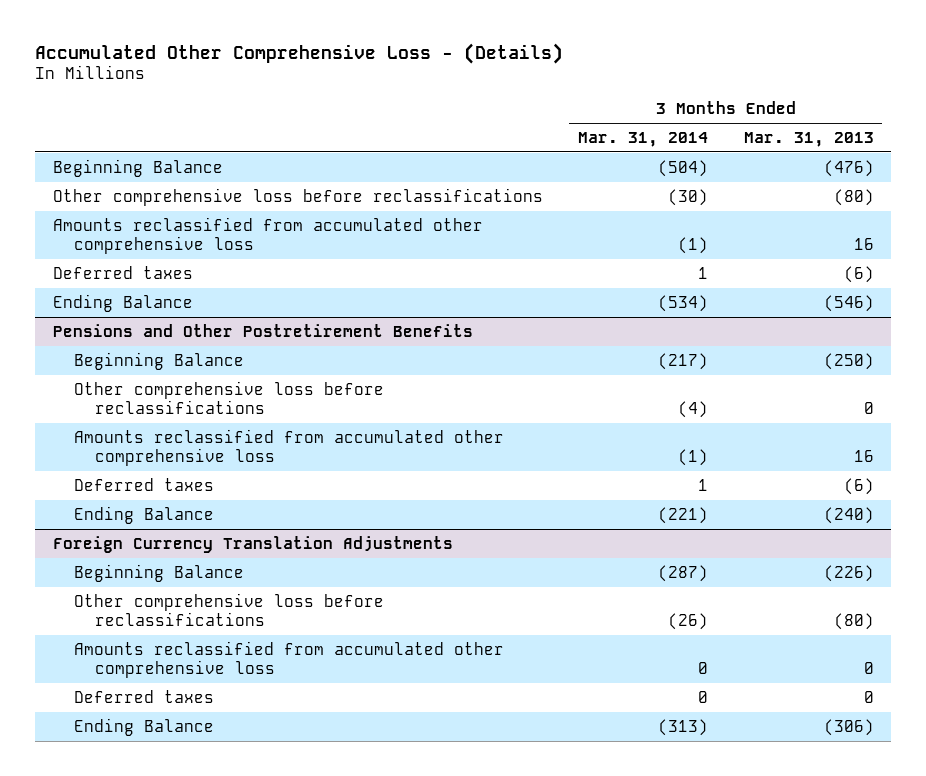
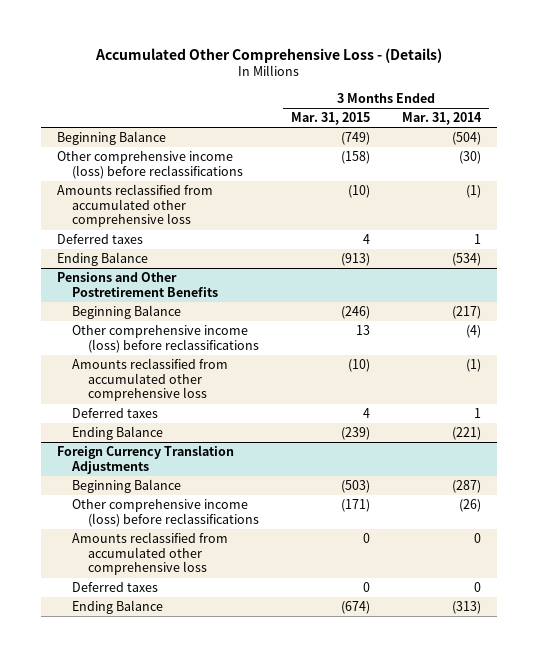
[743,131,874,147] Mar. 31, 2013 -> none
none -> [290,112,370,126] Mar. 31, 2015
[52,187,543,206] Other comprehensive loss before reclassifications -> [56,151,244,179] Other comprehensive income (loss) before reclassifications
[73,380,384,414] Other comprehensive loss before reclassifications -> [72,325,259,353] Other comprehensive income (loss) before reclassifications
[73,592,384,626] Other comprehensive loss before reclassifications -> [72,499,259,527] Other comprehensive income (loss) before reclassifications

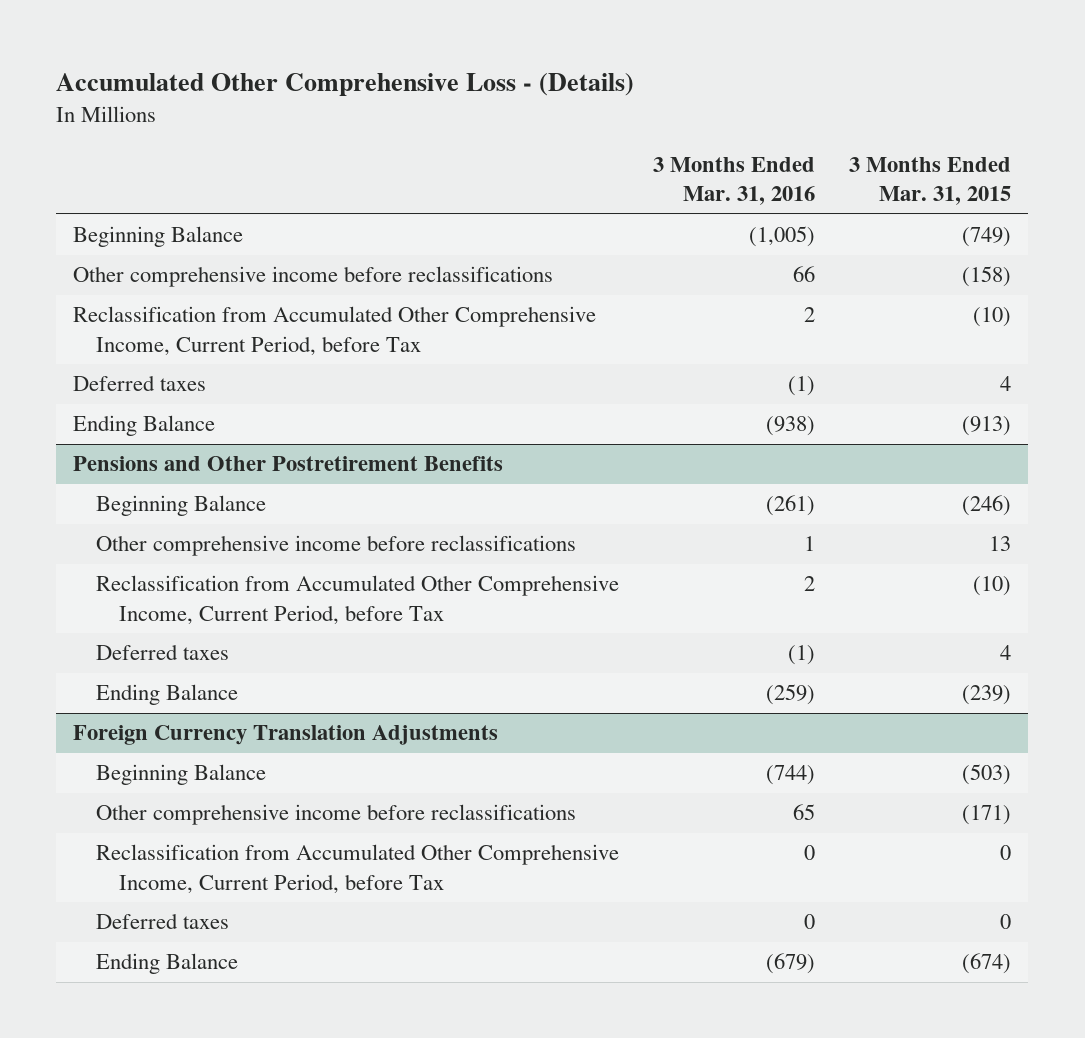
[402,112,483,126] Mar. 31, 2014 -> none
none -> [653,157,816,206] 3 Months Ended Mar. 31, 2016
[56,184,213,228] Amounts reclassified from accumulated other comprehensive loss -> none
[56,151,244,179] Other comprehensive income (loss) before reclassifications -> [73,266,554,288] Other comprehensive income before reclassifications
none -> [73,306,597,356] Reclassification from Accumulated Other Comprehensive Income, Current Period, before Tax
[72,358,229,402] Amounts reclassified from accumulated other comprehensive loss -> none
[72,325,259,353] Other comprehensive income (loss) before reclassifications -> [96,535,577,557] Other comprehensive income before reclassifications
none -> [96,575,620,625] Reclassification from Accumulated Other Comprehensive Income, Current Period, before Tax
[72,532,229,576] Amounts reclassified from accumulated other comprehensive loss -> none
[72,499,259,527] Other comprehensive income (loss) before reclassifications -> [96,804,577,826] Other comprehensive income before reclassifications
none -> [96,844,620,894] Reclassification from Accumulated Other Comprehensive Income, Current Period, before Tax

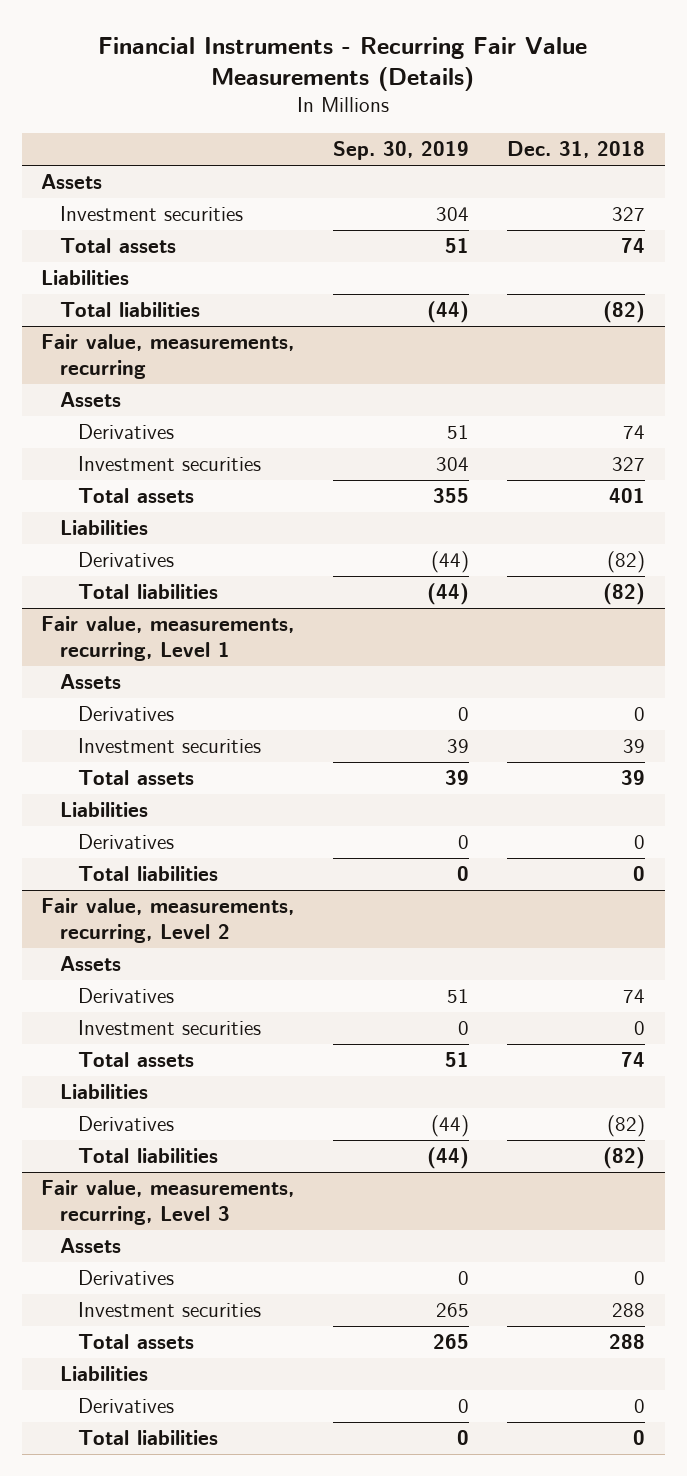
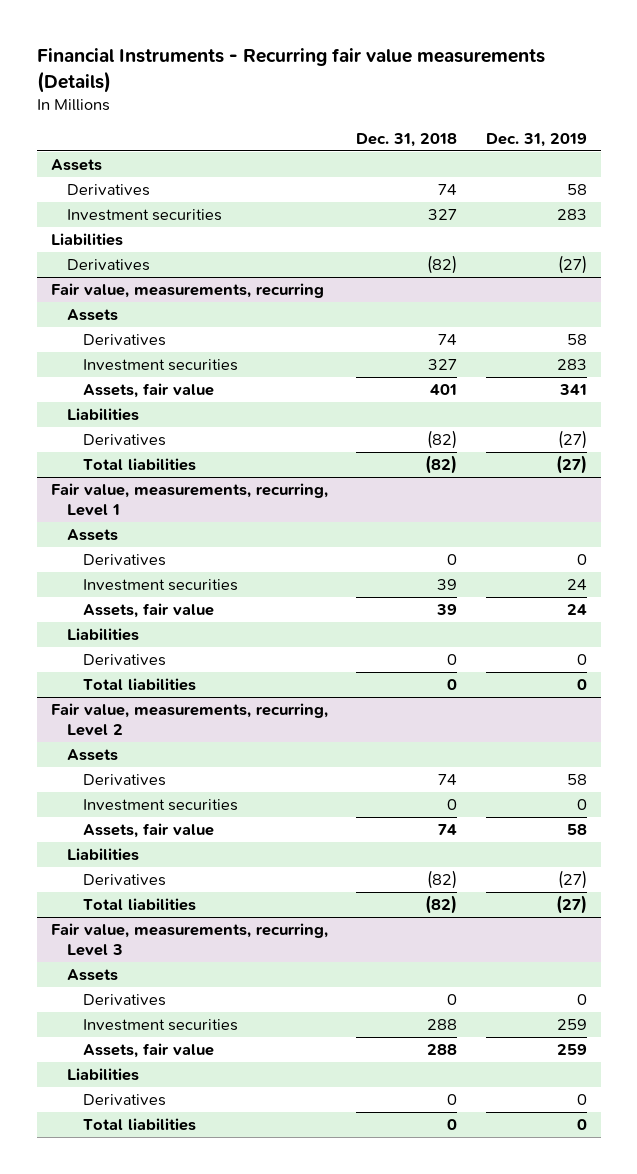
[98,36,588,91] Financial Instruments - Recurring Fair Value Measurements (Details) -> [36,48,545,93] Financial Instruments - Recurring fair value measurements (Details)
[332,140,469,160] Sep. 30, 2019 -> none
none -> [485,132,587,147] Dec. 31, 2019
none -> [66,183,150,196] Derivatives
[59,238,176,254] Total assets -> none
[59,302,200,318] Total liabilities -> none
none -> [66,258,150,271] Derivatives
[78,488,195,504] Total assets -> [83,382,215,398] Assets, fair value
[78,770,195,786] Total assets -> [83,602,215,618] Assets, fair value
[78,1052,195,1068] Total assets -> [83,822,215,838] Assets, fair value
[78,1334,195,1350] Total assets -> [83,1042,215,1058] Assets, fair value

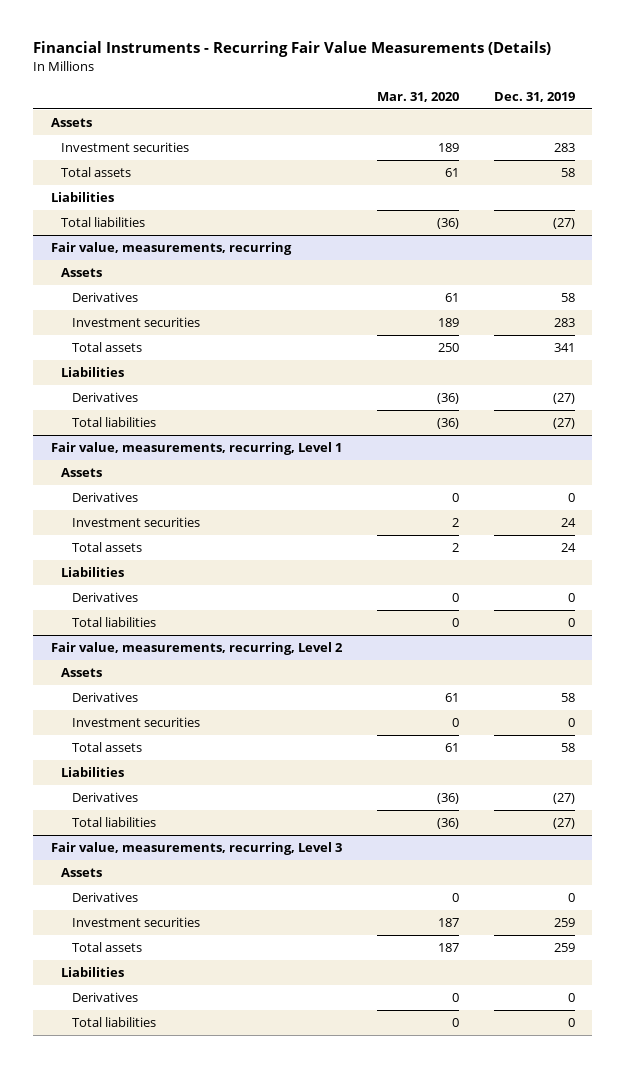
[36,48,545,93] Financial Instruments - Recurring fair value measurements (Details) -> [33,41,552,58] Financial Instruments - Recurring Fair Value Measurements (Details)
[356,132,458,147] Dec. 31, 2018 -> none
none -> [376,91,459,102] Mar. 31, 2020
[66,183,150,196] Derivatives -> none
none -> [61,167,132,178] Total assets
[66,258,150,271] Derivatives -> none
none -> [61,217,146,228] Total liabilities
[83,382,215,398] Assets, fair value -> [71,342,142,353] Total assets
[83,602,215,618] Assets, fair value -> [71,542,142,553] Total assets
[83,822,215,838] Assets, fair value -> [71,742,142,753] Total assets
[83,1042,215,1058] Assets, fair value -> [71,942,142,953] Total assets

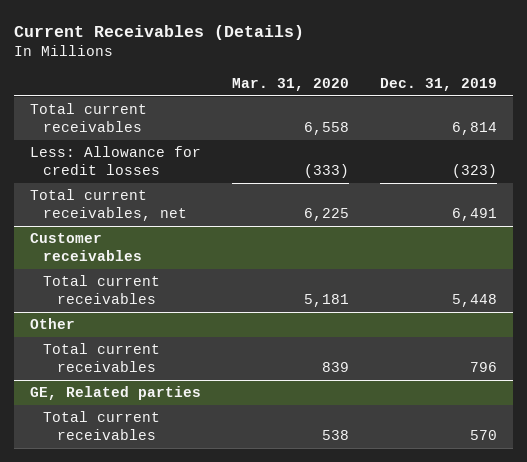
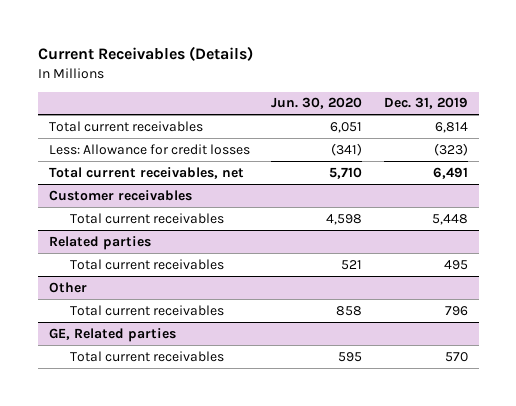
[231,77,349,91] Mar. 31, 2020 -> none
none -> [271,97,363,110] Jun. 30, 2020
none -> [48,235,151,250] Related parties
none -> [70,258,225,270] Total current receivables

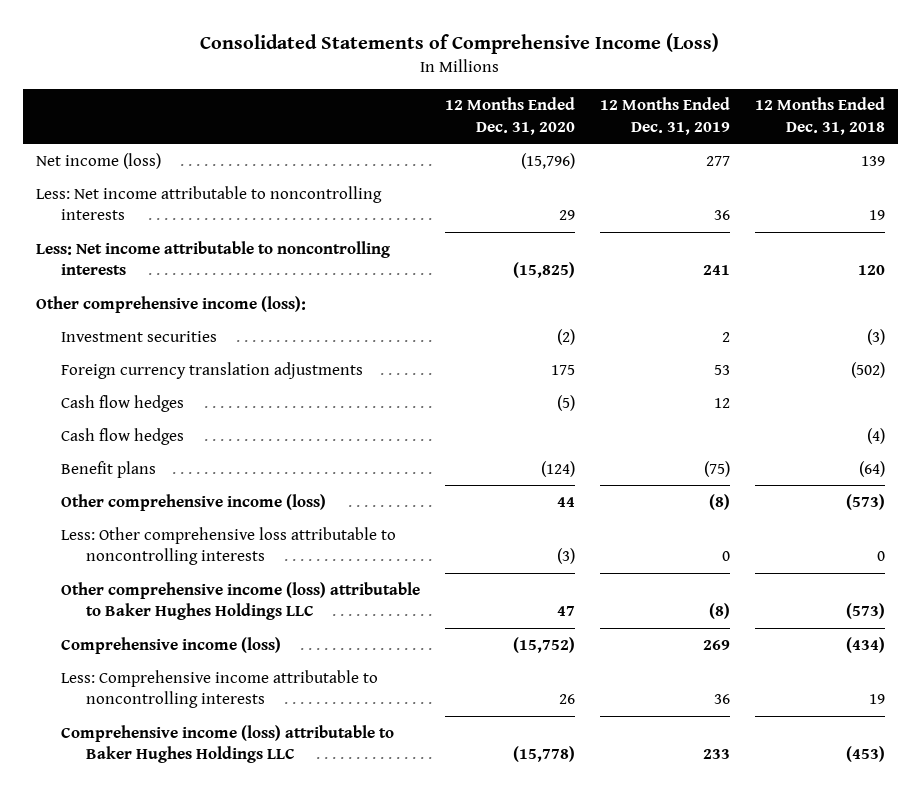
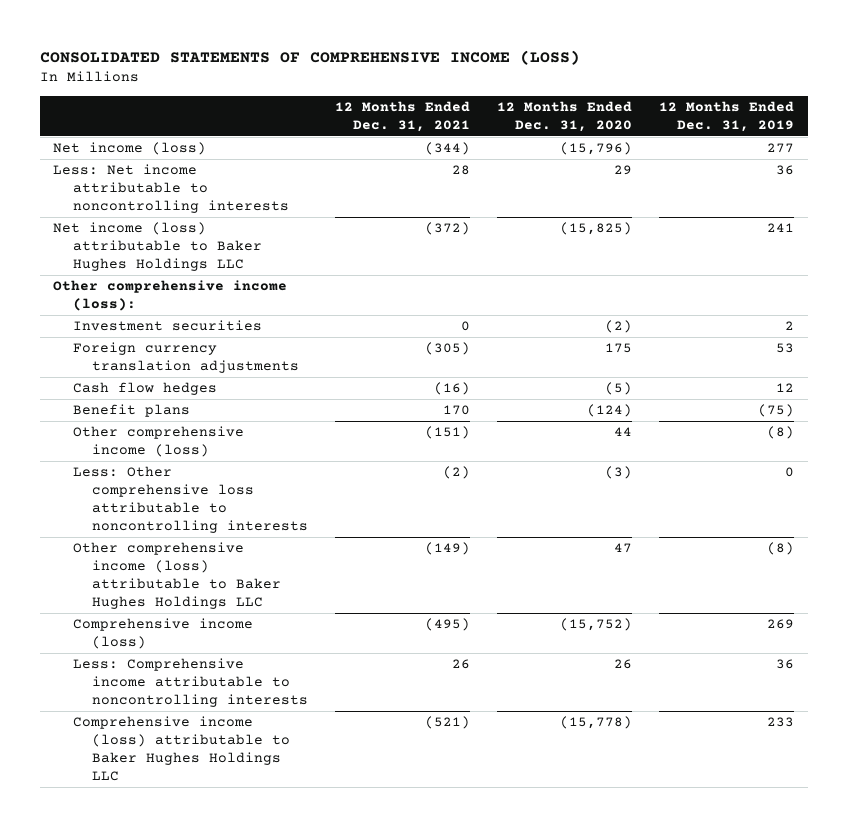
[200,33,720,55] Consolidated Statements of Comprehensive Income (Loss) -> [39,49,580,65] CONSOLIDATED STATEMENTS OF COMPREHENSIVE INCOME (LOSS)
[755,97,886,136] 12 Months Ended Dec. 31, 2018 -> none
none -> [335,100,471,132] 12 Months Ended Dec. 31, 2021
[35,240,390,276] Less: Net income attributable to noncontrolling interests -> [53,222,262,272] Net income (loss) attributable to Baker Hughes Holdings LLC
[60,427,184,445] Cash flow hedges -> none

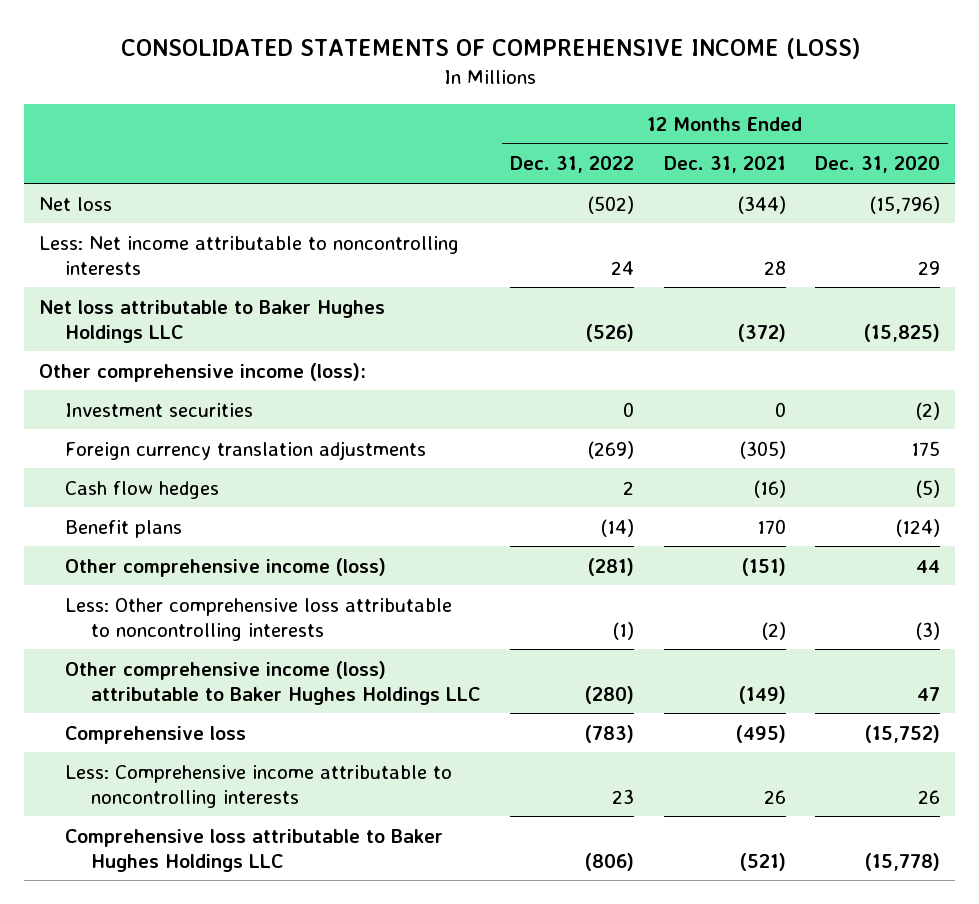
[659,100,795,132] 12 Months Ended Dec. 31, 2019 -> none
none -> [509,156,634,174] Dec. 31, 2022
[53,142,207,156] Net income (loss) -> [39,196,113,211] Net loss
[53,222,262,272] Net income (loss) attributable to Baker Hughes Holdings LLC -> [39,299,386,343] Net loss attributable to Baker Hughes Holdings LLC
[72,618,253,650] Comprehensive income (loss) -> [65,725,247,744] Comprehensive loss
[72,716,291,781] Comprehensive income (loss) attributable to Baker Hughes Holdings LLC -> [65,828,444,872] Comprehensive loss attributable to Baker Hughes Holdings LLC

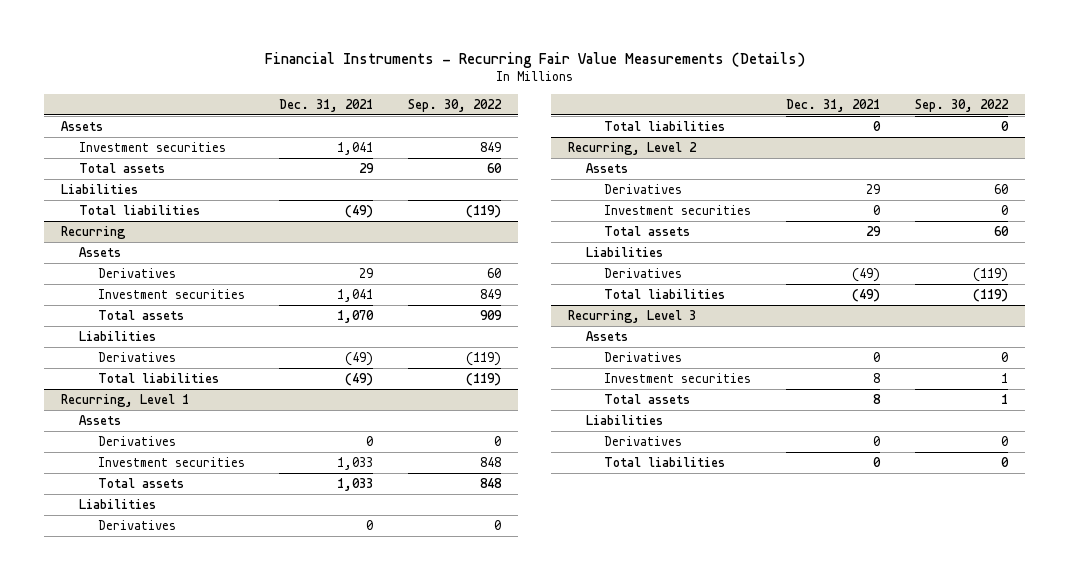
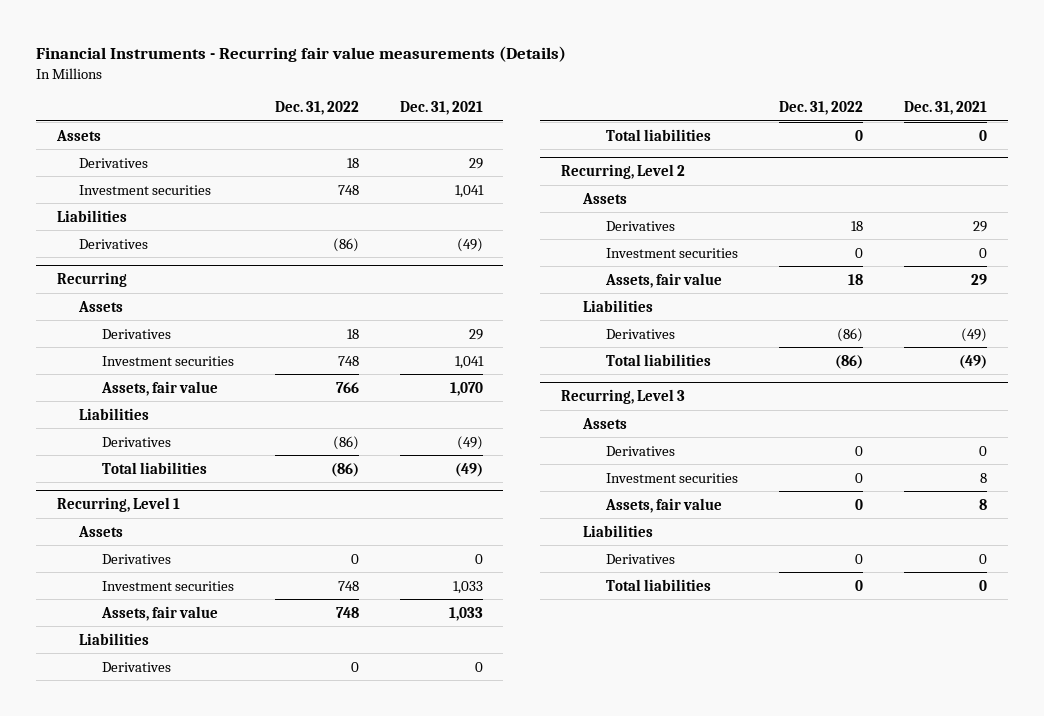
[264,51,805,68] Financial Instruments - Recurring Fair Value Measurements (Details) -> [35,45,566,62] Financial Instruments - Recurring fair value measurements (Details)
[408,98,503,112] Sep. 30, 2022 -> none
none -> [274,101,359,116] Dec. 31, 2022
none -> [79,157,149,168] Derivatives
[79,162,166,173] Total assets -> none
[79,204,201,215] Total liabilities -> none
none -> [79,238,149,249] Derivatives
[97,309,184,320] Total assets -> [100,380,218,396] Assets, fair value
[97,477,184,488] Total assets -> [100,605,218,621] Assets, fair value
[604,225,691,236] Total assets -> [604,272,722,288] Assets, fair value
[604,393,691,404] Total assets -> [604,497,722,513] Assets, fair value

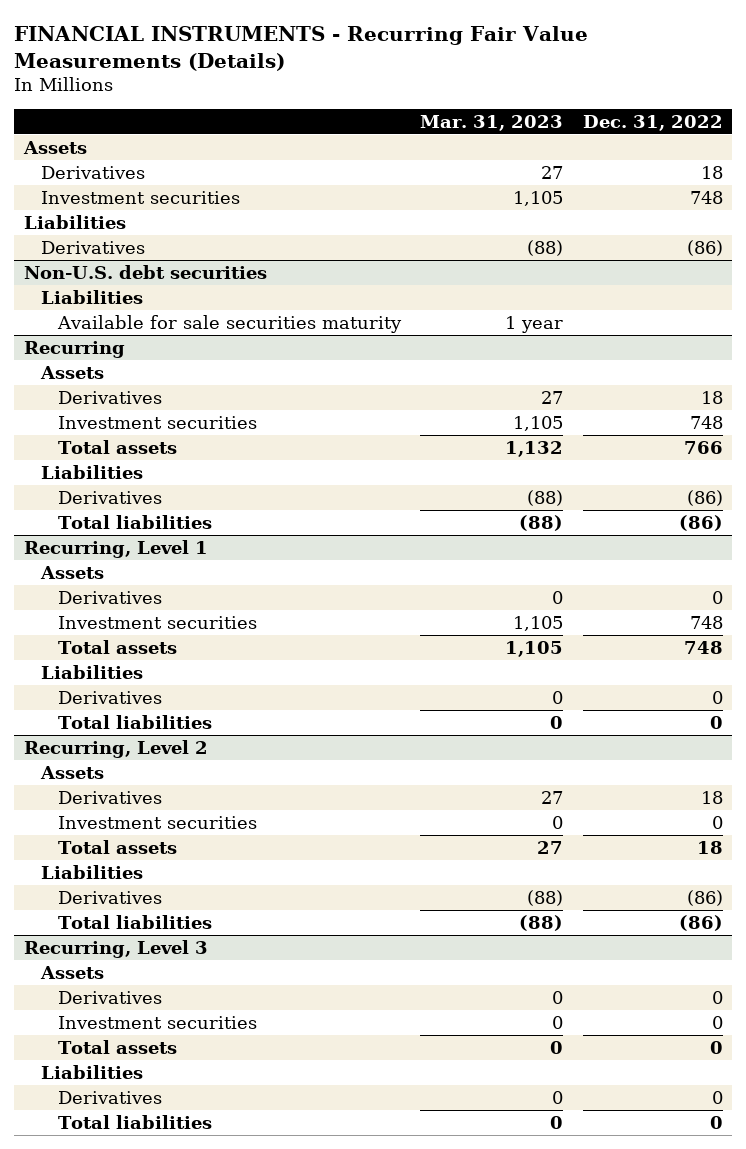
[35,45,566,62] Financial Instruments - Recurring fair value measurements (Details) -> [14,26,589,71] FINANCIAL INSTRUMENTS - Recurring Fair Value Measurements (Details)
[399,101,483,116] Dec. 31, 2021 -> none
none -> [420,114,564,131] Mar. 31, 2023
none -> [23,264,267,279] Non-U.S. debt securities
none -> [40,289,143,304] Liabilities
none -> [57,314,403,333] Available for sale securities maturity
[100,380,218,396] Assets, fair value -> [58,439,178,454] Total assets
[100,605,218,621] Assets, fair value -> [58,639,178,654] Total assets
[604,272,722,288] Assets, fair value -> [58,839,178,854] Total assets
[604,497,722,513] Assets, fair value -> [58,1039,178,1054] Total assets

